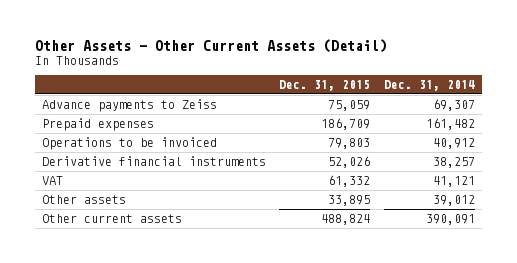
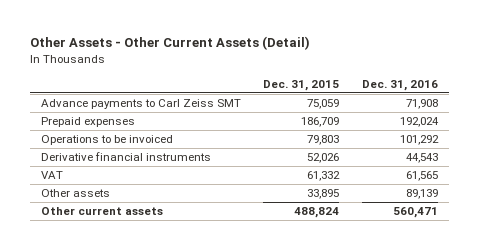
[383,80,475,92] Dec. 31, 2014 -> none
none -> [361,79,438,91] Dec. 31, 2016
[41,99,217,113] Advance payments to Zeiss -> [40,99,241,110] Advance payments to Carl Zeiss SMT

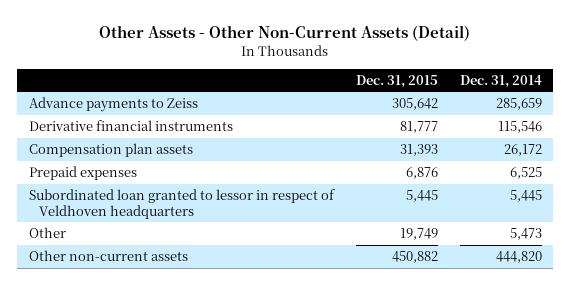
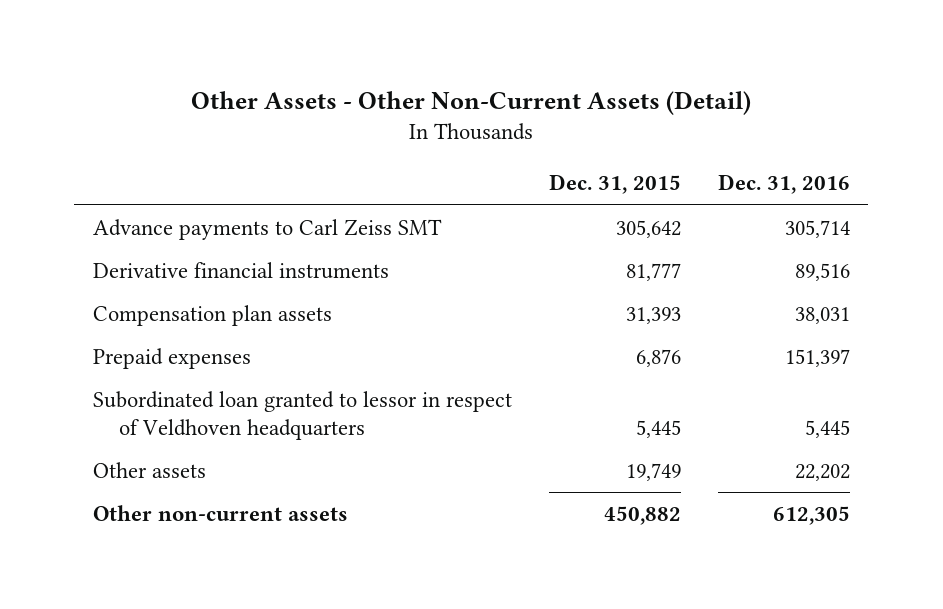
[460,75,543,89] Dec. 31, 2014 -> none
none -> [717,174,850,195] Dec. 31, 2016
[28,97,198,113] Advance payments to Zeiss -> [92,218,442,240] Advance payments to Carl Zeiss SMT
[28,227,66,239] Other -> [92,461,206,478] Other assets

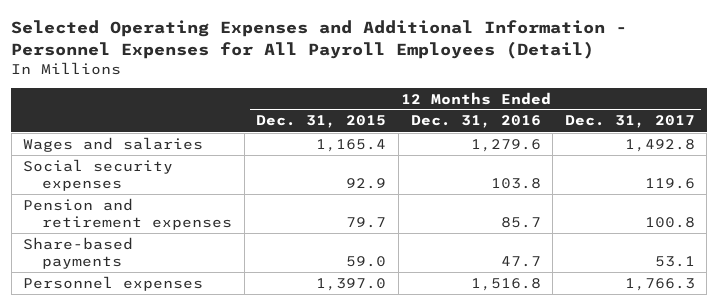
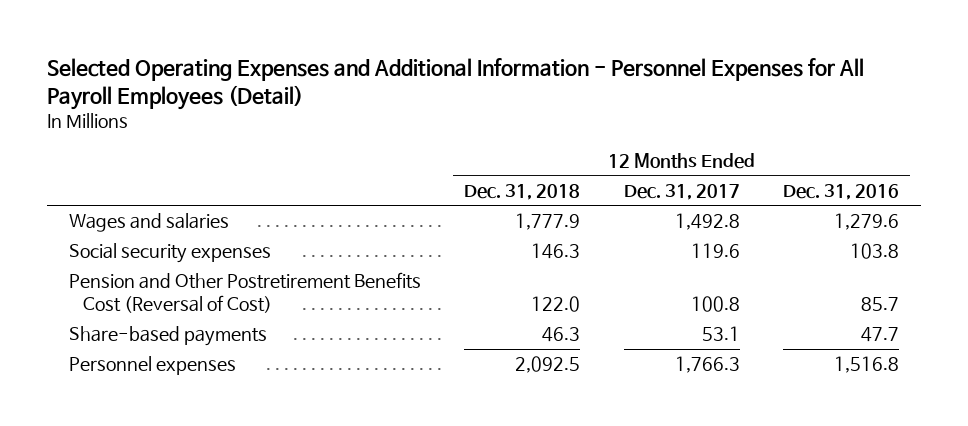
[256,115,387,129] Dec. 31, 2015 -> none
none -> [464,183,581,200] Dec. 31, 2018
[23,197,233,231] Pension and retirement expenses -> [68,272,421,314] Pension and Other Postretirement Benefits Cost (Reversal of Cost)

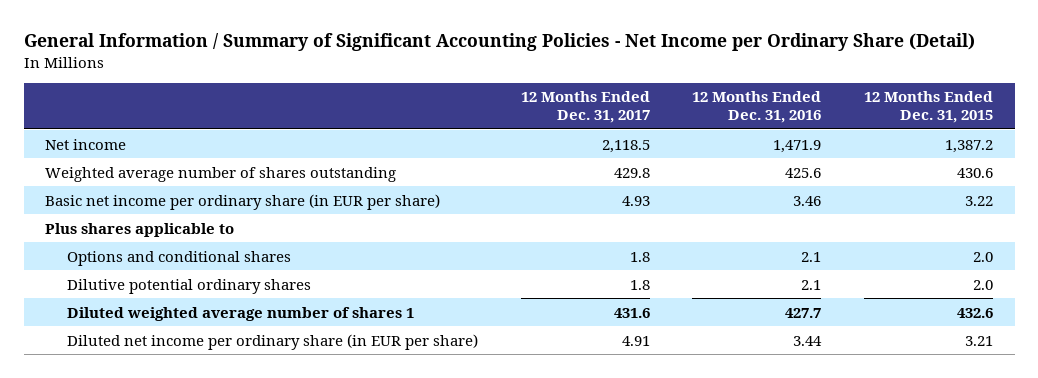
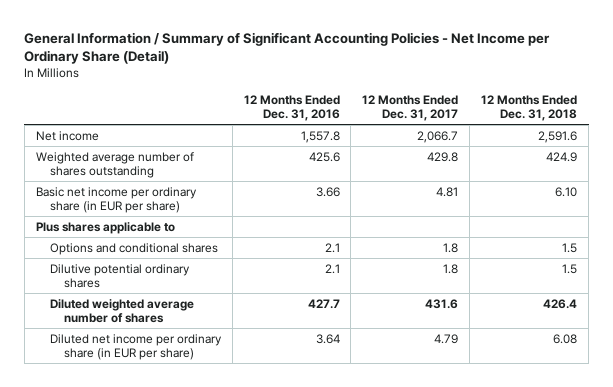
[864,91,994,124] 12 Months Ended Dec. 31, 2015 -> none
none -> [481,94,578,121] 12 Months Ended Dec. 31, 2018
[601,139,650,153] 2,118.5 -> [417,130,459,143] 2,066.7
[773,139,822,153] 1,471.9 -> [300,130,340,143] 1,557.8
[621,195,650,206] 4.93 -> [436,186,459,197] 4.81
[793,195,822,206] 3.46 -> [315,186,340,197] 3.66
[66,306,414,321] Diluted weighted average number of shares 1 -> [49,298,194,323] Diluted weighted average number of shares
[621,335,650,346] 4.91 -> [434,333,459,344] 4.79
[793,335,823,346] 3.44 -> [315,333,340,344] 3.64

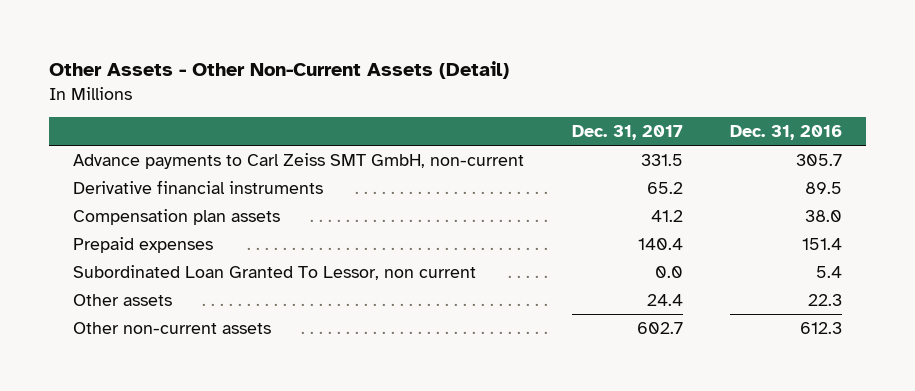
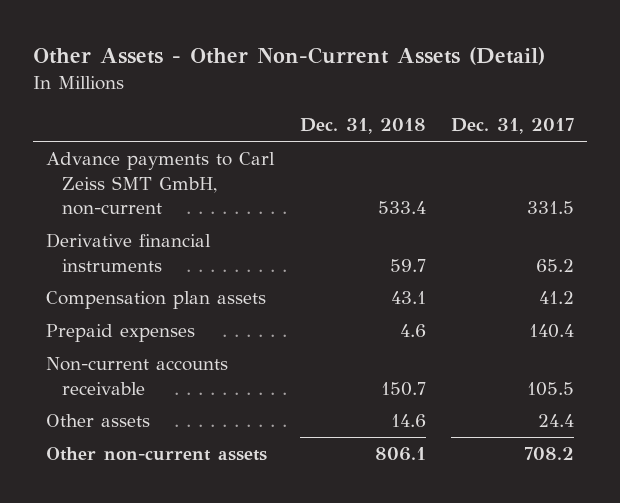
[730,124,843,140] Dec. 31, 2016 -> none
none -> [299,118,426,135] Dec. 31, 2018
[72,265,476,281] Subordinated Loan Granted To Lessor, non current -> none
none -> [46,356,229,395] Non-current accounts receivable
[636,322,683,335] 602.7 -> [524,446,575,460] 708.2

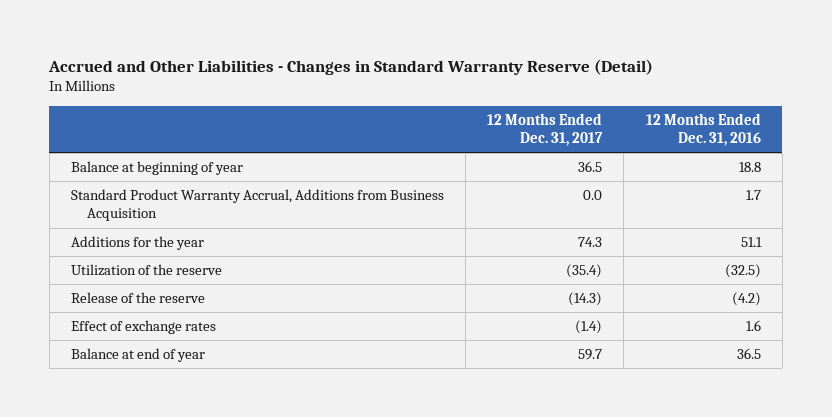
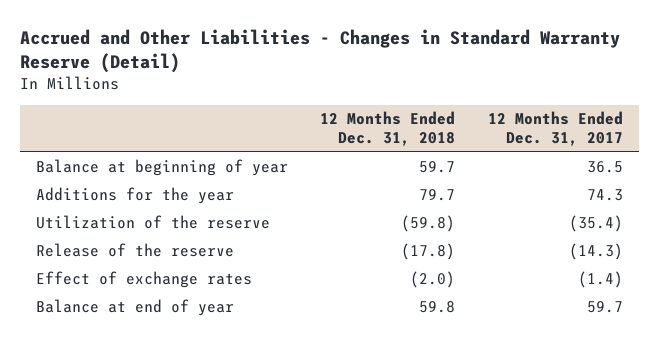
[645,112,761,147] 12 Months Ended Dec. 31, 2016 -> none
none -> [320,111,456,147] 12 Months Ended Dec. 31, 2018
[71,189,445,222] Standard Product Warranty Accrual, Additions from Business Acquisition -> none

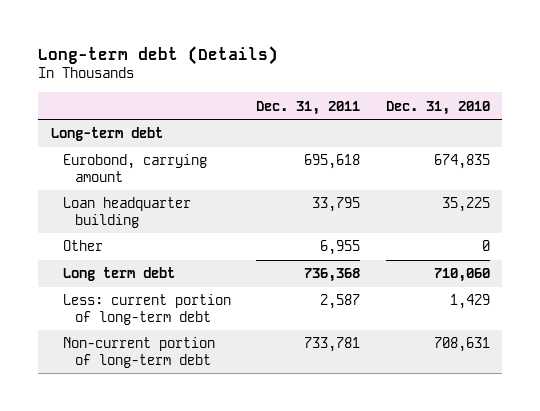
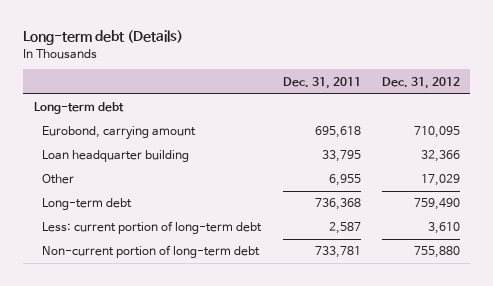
[385,100,490,115] Dec. 31, 2010 -> none
none -> [381,76,460,89] Dec. 31, 2012
[62,267,175,282] Long term debt -> [42,198,133,211] Long-term debt

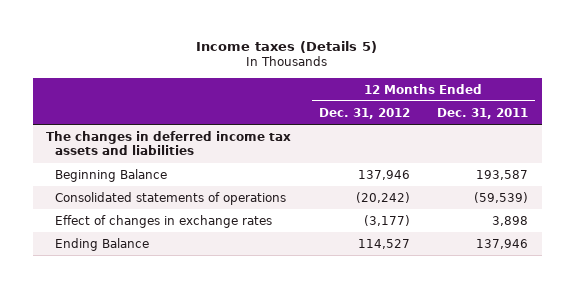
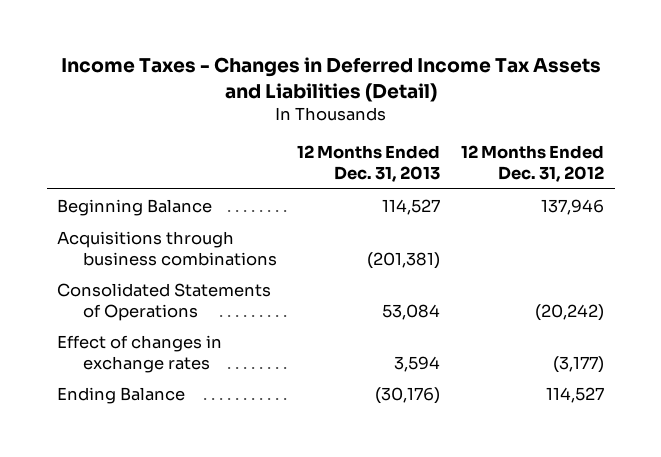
[196,40,378,53] Income taxes (Details 5) -> [60,57,601,102] Income Taxes - Changes in Deferred Income Tax Assets and Liabilities (Detail)
[436,107,528,119] Dec. 31, 2011 -> none
none -> [297,144,441,182] 12 Months Ended Dec. 31, 2013
[46,130,292,156] The changes in deferred income tax assets and liabilities -> none
none -> [57,230,277,266] Acquisitions through business combinations
[55,191,287,205] Consolidated statements of operations -> [57,282,272,321] Consolidated Statements of Operations

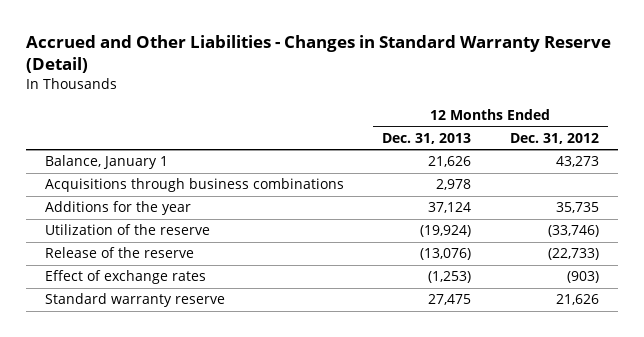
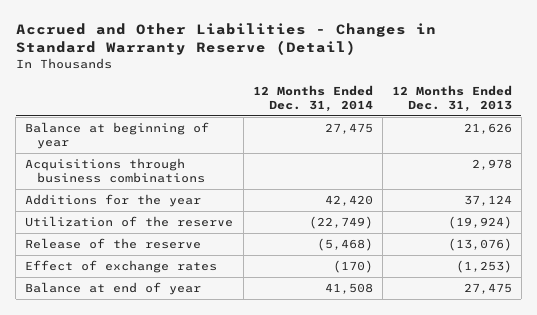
[509,132,599,144] Dec. 31, 2012 -> none
none -> [252,84,373,113] 12 Months Ended Dec. 31, 2014
[45,155,169,170] Balance, January 1 -> [25,121,210,150] Balance at beginning of year
[45,293,226,308] Standard warranty reserve -> [25,281,202,295] Balance at end of year

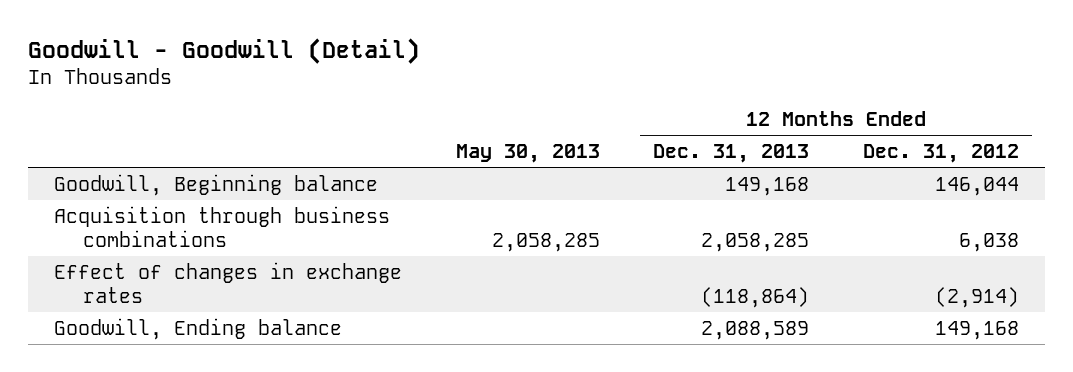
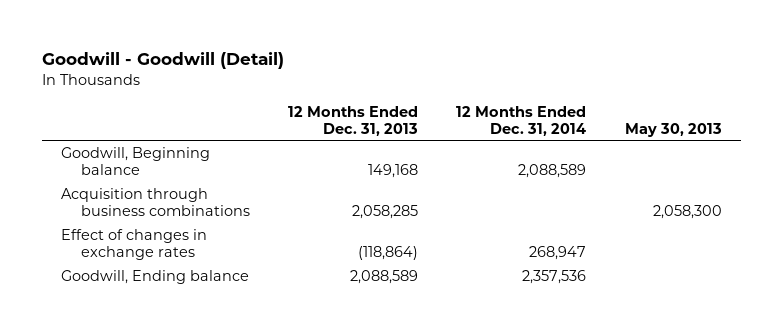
[862,144,1019,164] Dec. 31, 2012 -> none
none -> [456,105,587,136] 12 Months Ended Dec. 31, 2014
[491,233,600,253] 2,058,285 -> [652,205,722,220] 2,058,300

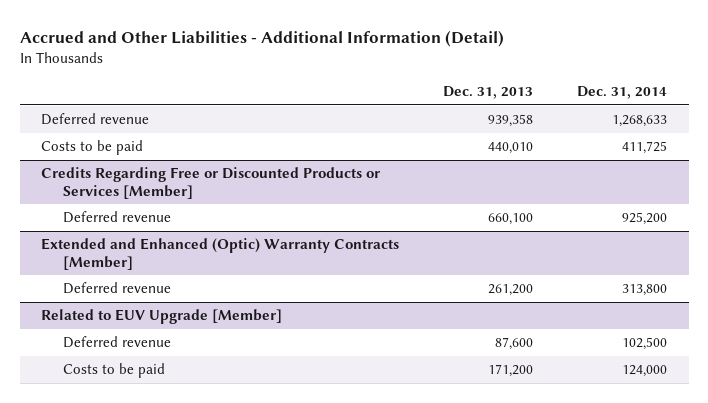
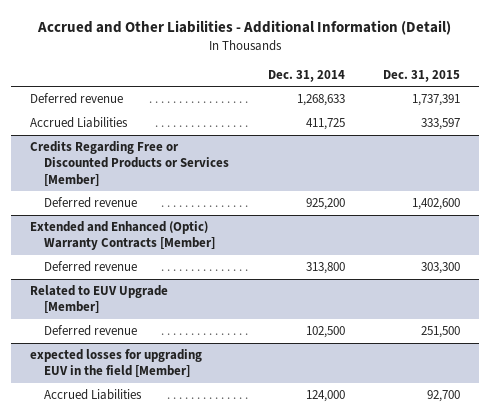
[443,85,534,99] Dec. 31, 2013 -> none
none -> [382,69,460,82] Dec. 31, 2015
[41,140,144,156] Costs to be paid -> [30,117,129,129] Accrued Liabilities
none -> [30,349,203,378] expected losses for upgrading EUV in the field [Member]
[63,363,166,379] Costs to be paid -> [44,389,143,401] Accrued Liabilities

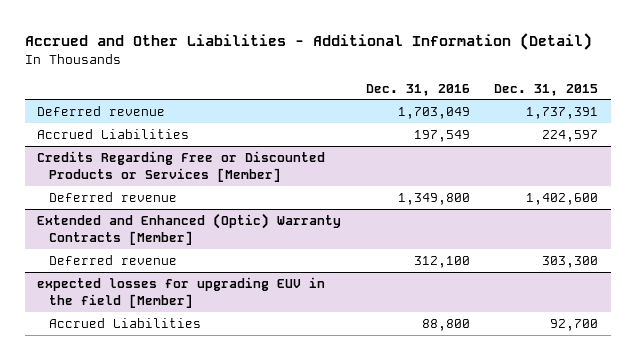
[267,69,345,82] Dec. 31, 2014 -> none
none -> [365,83,470,96] Dec. 31, 2016
[420,118,460,131] 333,597 -> [542,129,599,142] 224,597
[30,285,169,314] Related to EUV Upgrade [Member] -> none
[44,325,138,337] Deferred revenue -> none

